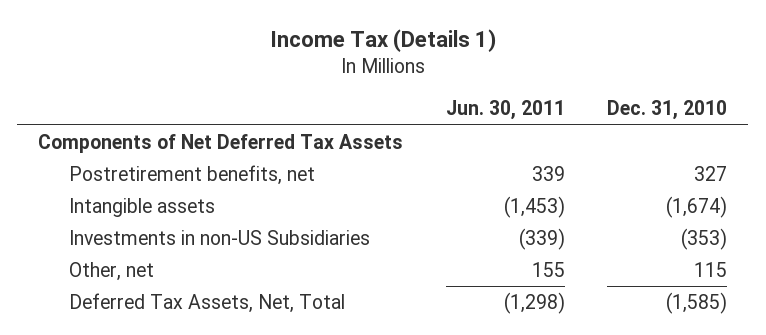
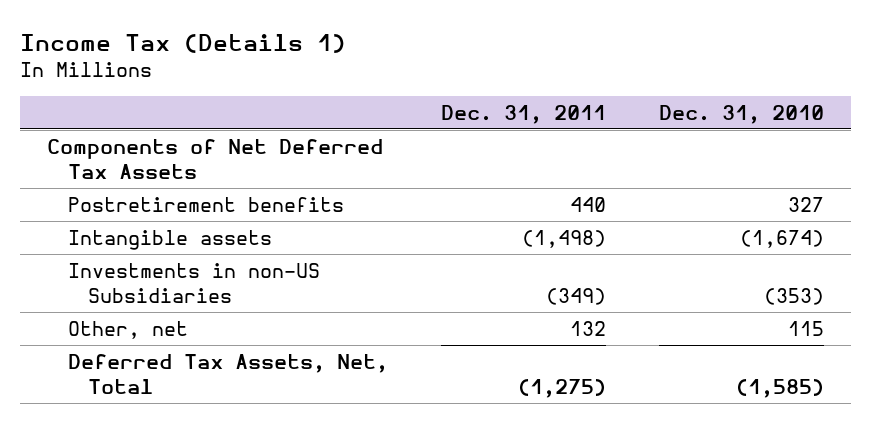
[445,100,565,121] Jun. 30, 2011 -> none
none -> [440,104,606,124] Dec. 31, 2011
[68,164,315,185] Postretirement benefits, net -> [67,196,344,212] Postretirement benefits

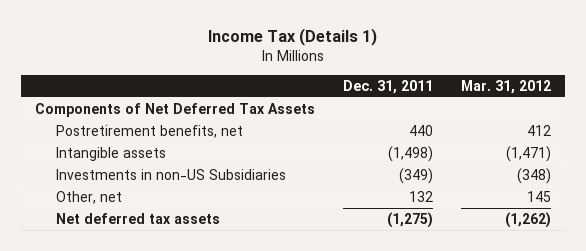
[659,104,825,124] Dec. 31, 2010 -> none
none -> [461,80,552,95] Mar. 31, 2012
[67,196,344,212] Postretirement benefits -> [56,124,244,138] Postretirement benefits, net
[67,353,388,394] Deferred Tax Assets, Net, Total -> [56,212,221,224] Net deferred tax assets

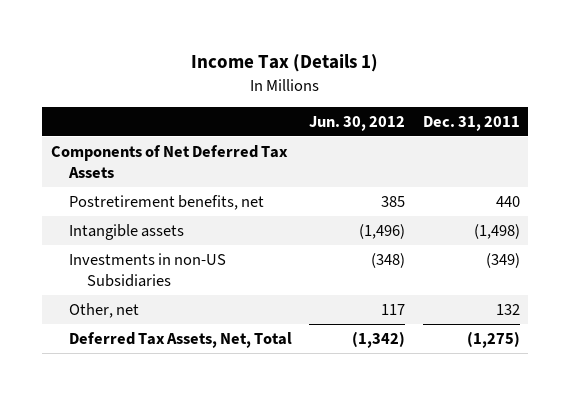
[461,80,552,95] Mar. 31, 2012 -> none
none -> [309,115,406,131] Jun. 30, 2012
[56,212,221,224] Net deferred tax assets -> [69,331,293,348] Deferred Tax Assets, Net, Total

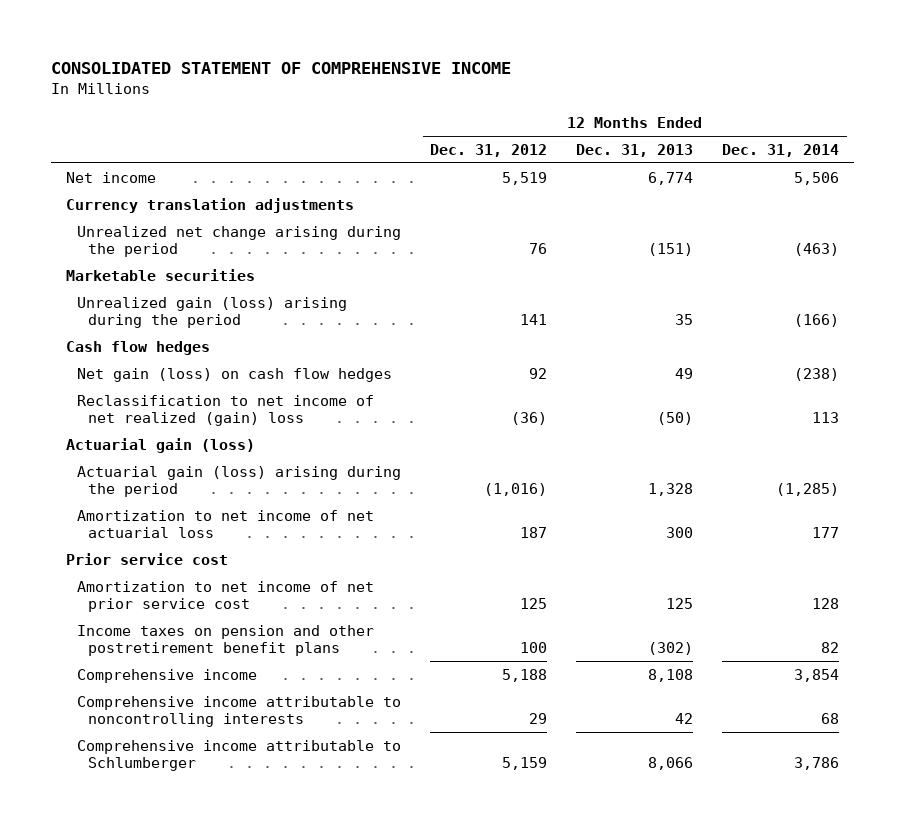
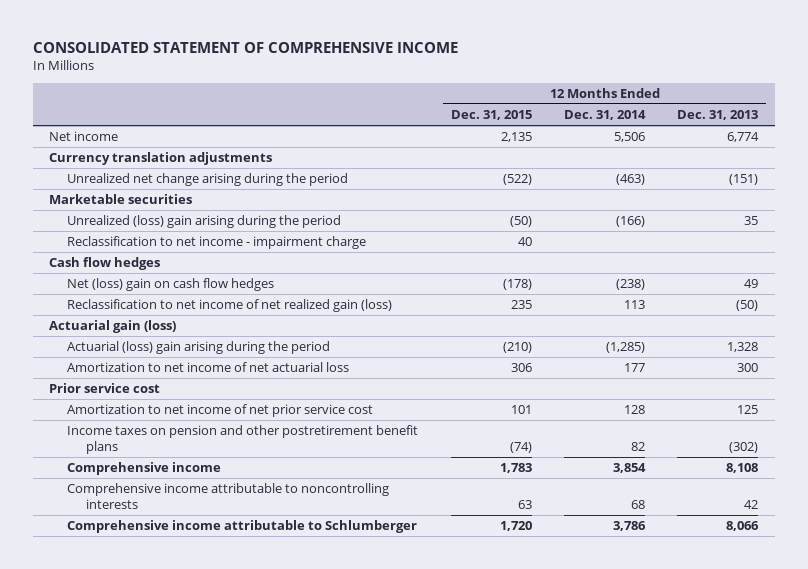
[430,143,548,157] Dec. 31, 2012 -> none
none -> [450,110,532,121] Dec. 31, 2015
[77,296,348,329] Unrealized gain (loss) arising during the period -> [67,215,342,229] Unrealized (loss) gain arising during the period
none -> [67,236,367,250] Reclassification to net income - impairment charge
[77,367,393,382] Net gain (loss) on cash flow hedges -> [67,278,275,292] Net (loss) gain on cash flow hedges
[77,394,375,427] Reclassification to net income of net realized (gain) loss -> [67,299,393,313] Reclassification to net income of net realized gain (loss)
[77,465,402,498] Actuarial gain (loss) arising during the period -> [67,341,331,355] Actuarial (loss) gain arising during the period

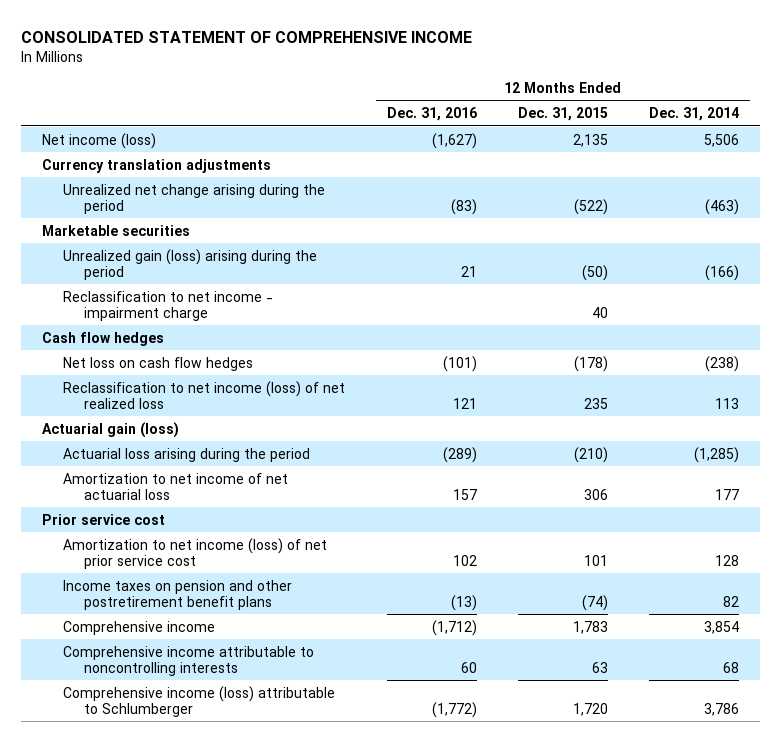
[677,110,759,121] Dec. 31, 2013 -> none
none -> [386,107,477,122] Dec. 31, 2016
[49,131,119,142] Net income -> [41,132,156,149] Net income (loss)
[67,215,342,229] Unrealized (loss) gain arising during the period -> [63,248,318,280] Unrealized gain (loss) arising during the period
[67,278,275,292] Net (loss) gain on cash flow hedges -> [63,356,254,371] Net loss on cash flow hedges
[67,299,393,313] Reclassification to net income of net realized gain (loss) -> [63,380,346,409] Reclassification to net income (loss) of net realized loss
[67,341,331,355] Actuarial (loss) gain arising during the period -> [63,447,311,462] Actuarial loss arising during the period
[67,404,374,418] Amortization to net income of net prior service cost -> [63,537,328,569] Amortization to net income (loss) of net prior service cost
[67,520,418,534] Comprehensive income attributable to Schlumberger -> [63,685,336,717] Comprehensive income (loss) attributable to Schlumberger

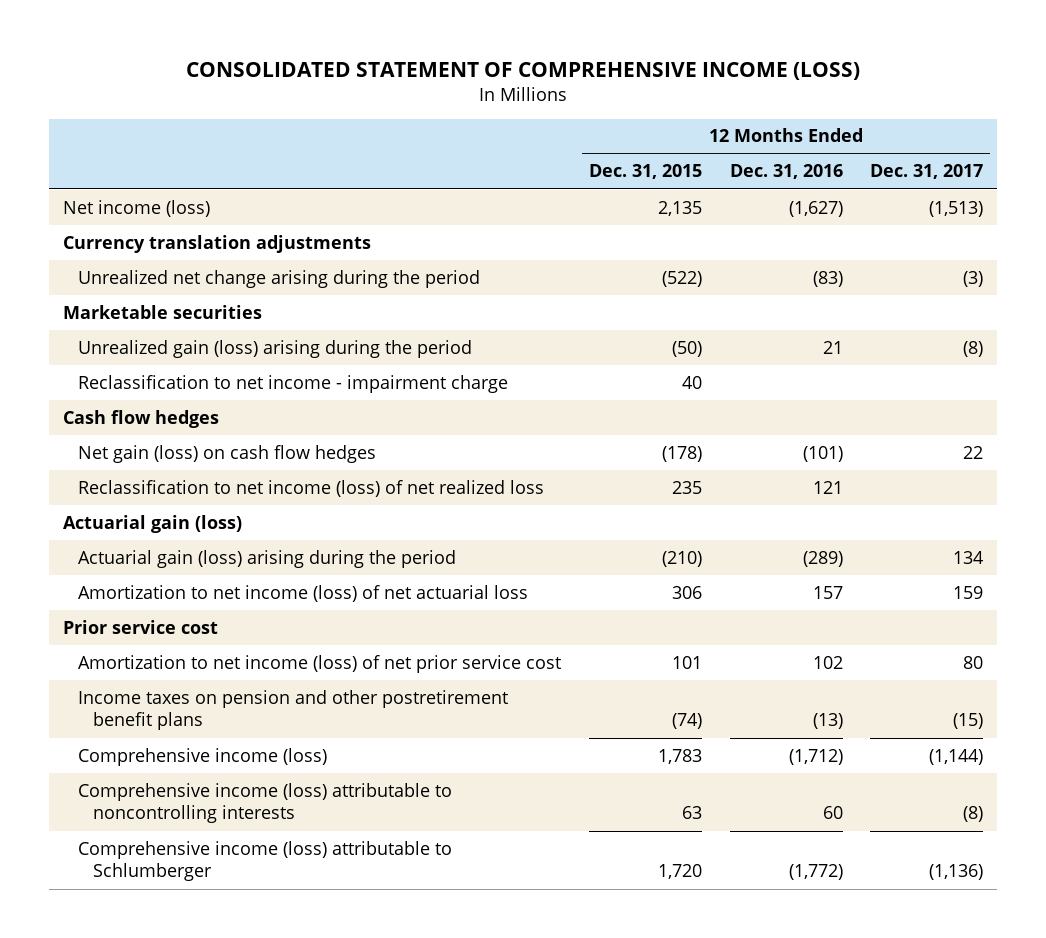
[21,30,473,43] CONSOLIDATED STATEMENT OF COMPREHENSIVE INCOME -> [186,61,861,80] CONSOLIDATED STATEMENT OF COMPREHENSIVE INCOME (LOSS)
[649,107,740,122] Dec. 31, 2014 -> none
none -> [870,164,984,180] Dec. 31, 2017
[63,356,254,371] Net loss on cash flow hedges -> [78,444,377,463] Net gain (loss) on cash flow hedges
[63,447,311,462] Actuarial loss arising during the period -> [78,549,457,568] Actuarial gain (loss) arising during the period
[63,472,289,500] Amortization to net income of net actuarial loss -> [78,584,529,602] Amortization to net income (loss) of net actuarial loss
[63,620,216,635] Comprehensive income -> [78,747,328,766] Comprehensive income (loss)
[63,645,315,676] Comprehensive income attributable to noncontrolling interests -> [78,782,453,824] Comprehensive income (loss) attributable to noncontrolling interests

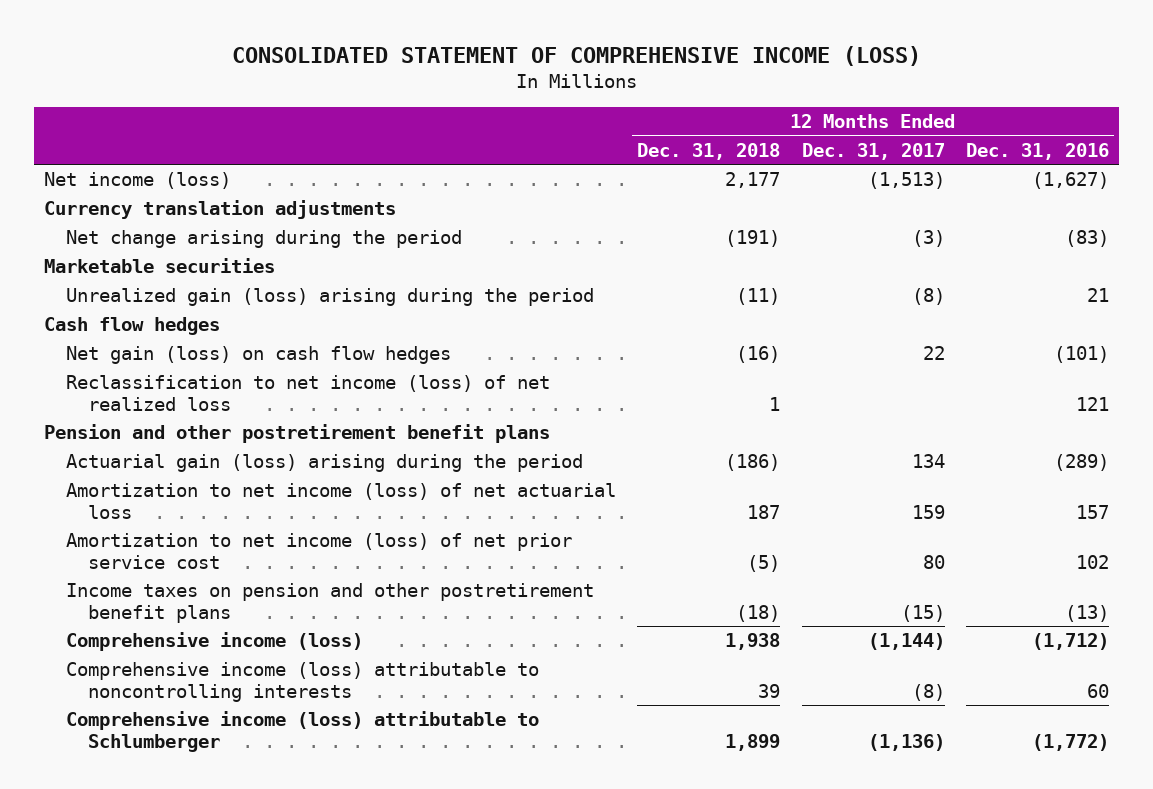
[588,164,702,180] Dec. 31, 2015 -> none
none -> [637,142,781,160] Dec. 31, 2018
[78,269,481,288] Unrealized net change arising during the period -> [65,230,462,249] Net change arising during the period
[78,374,509,393] Reclassification to net income - impairment charge -> none
[62,514,242,533] Actuarial gain (loss) -> none
none -> [44,424,551,444] Pension and other postretirement benefit plans
[62,619,218,634] Prior service cost -> none

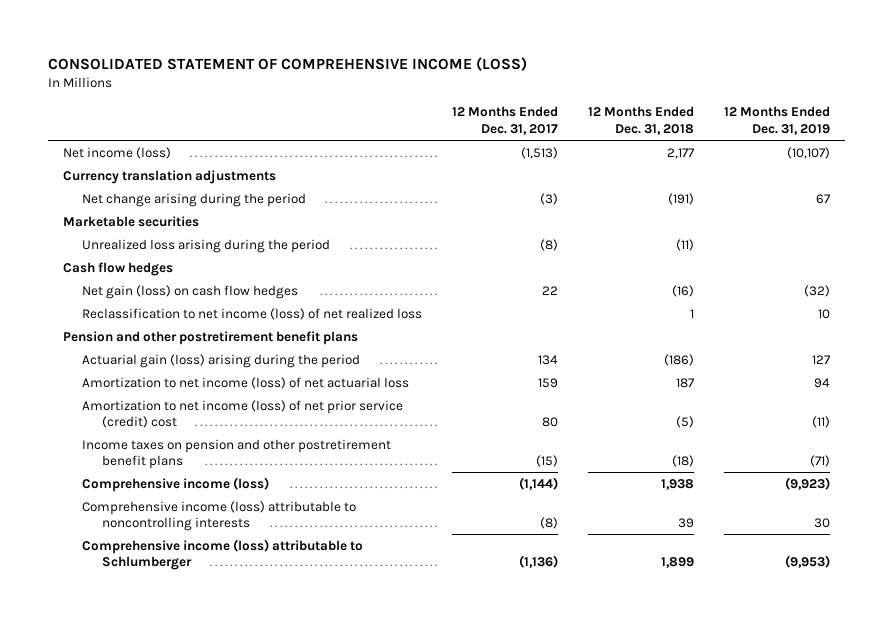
[965,142,1109,160] Dec. 31, 2016 -> none
none -> [723,106,830,136] 12 Months Ended Dec. 31, 2019
[65,288,594,307] Unrealized gain (loss) arising during the period -> [82,238,331,253] Unrealized loss arising during the period
[65,533,572,569] Amortization to net income (loss) of net prior service cost -> [82,399,404,429] Amortization to net income (loss) of net prior service (credit) cost

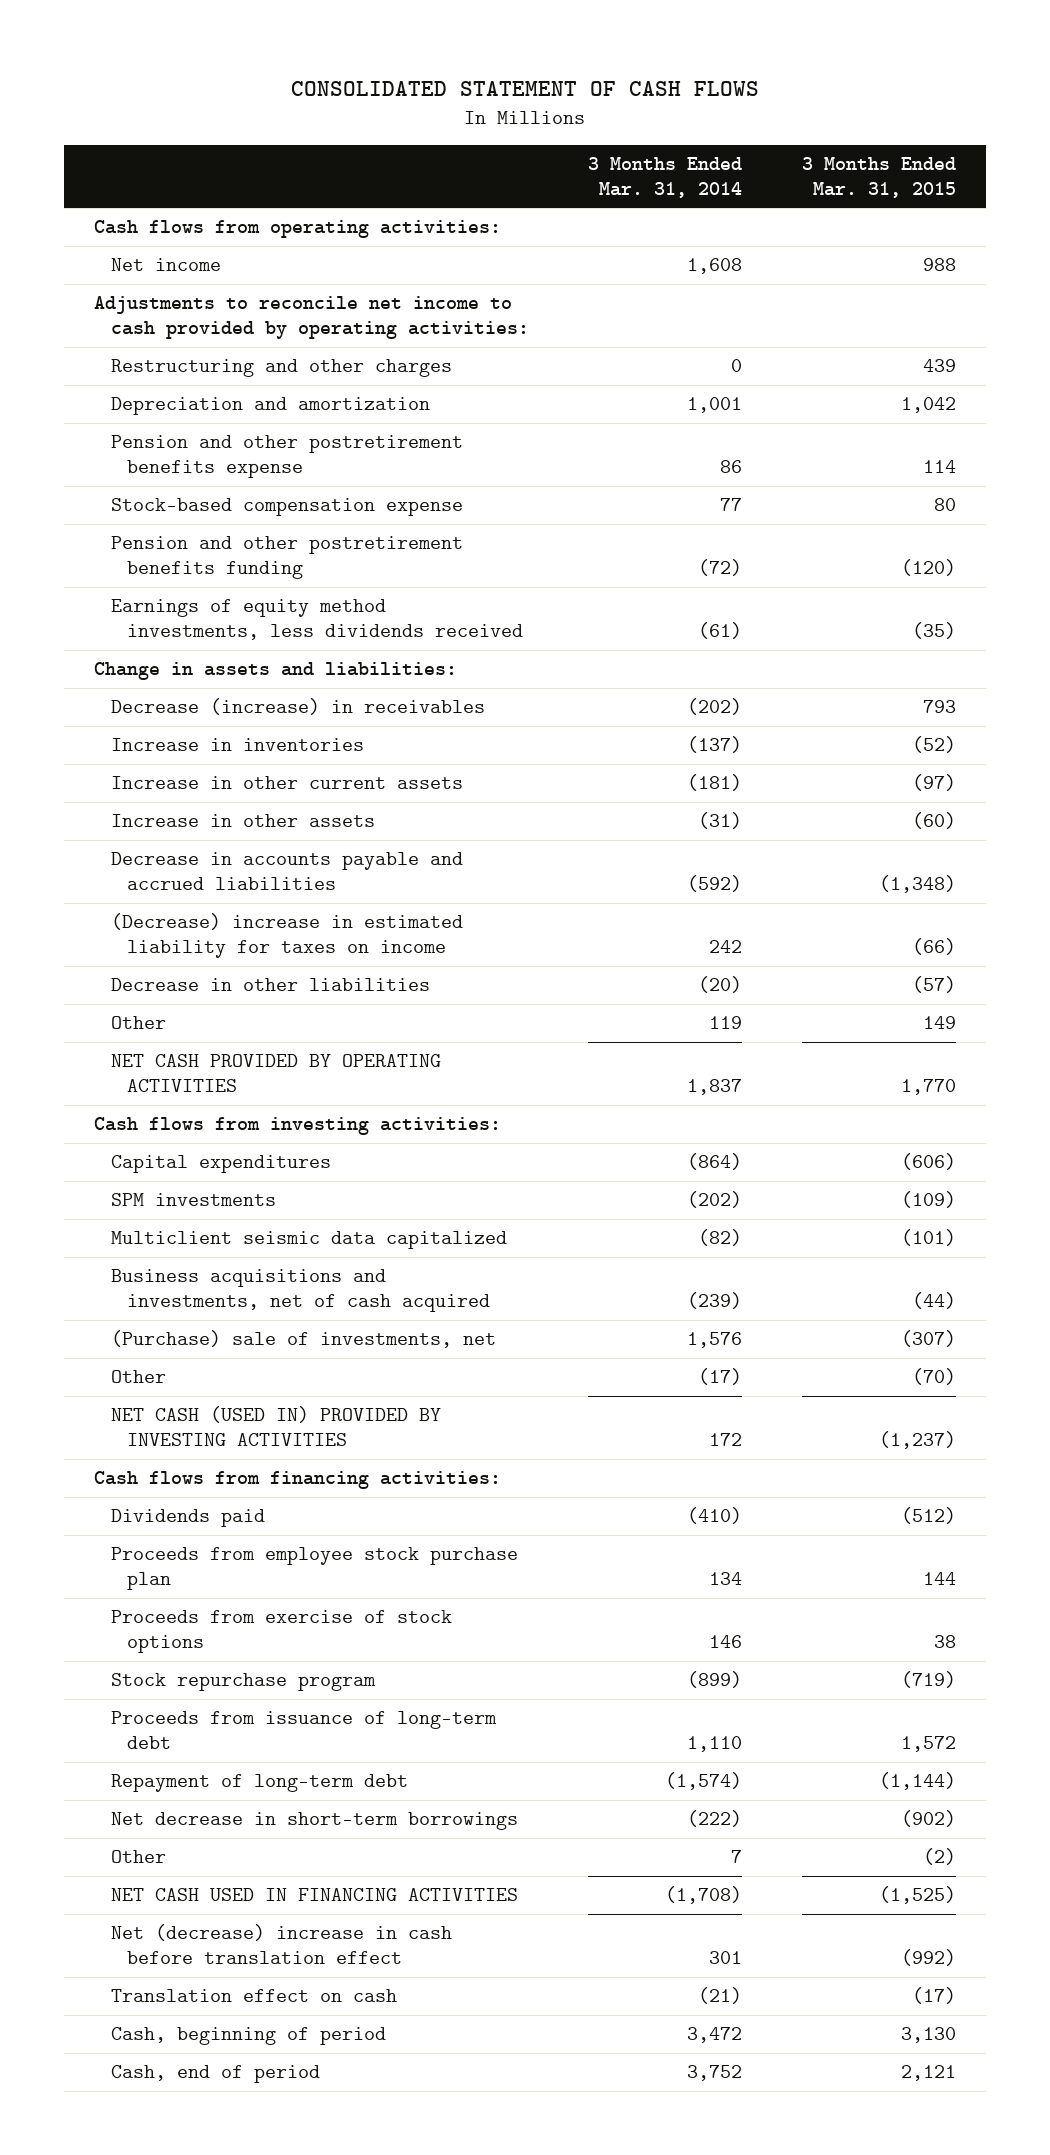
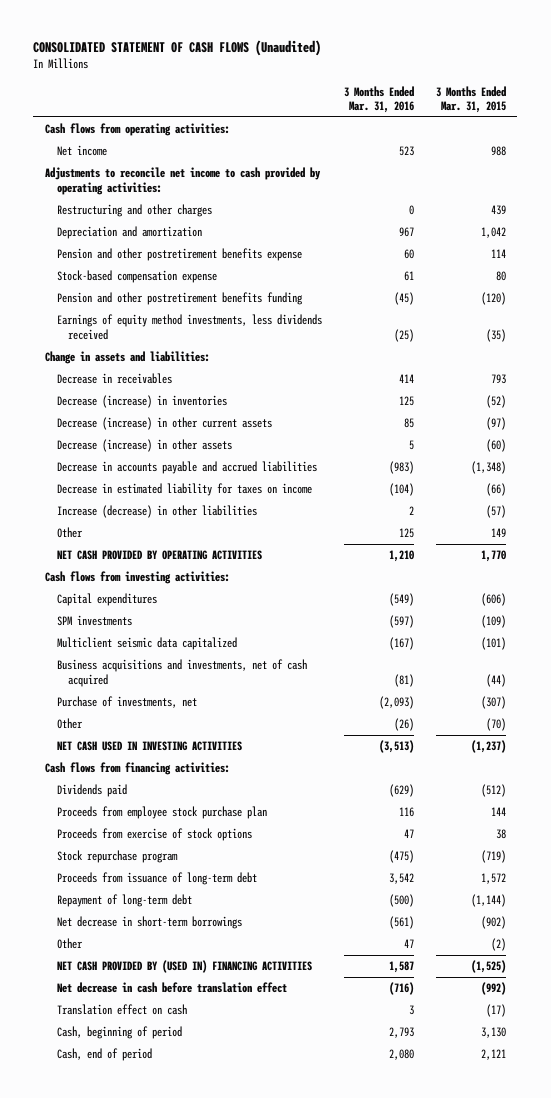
[291,80,760,96] CONSOLIDATED STATEMENT OF CASH FLOWS -> [33,40,322,57] CONSOLIDATED STATEMENT OF CASH FLOWS (Unaudited)
[588,156,743,198] 3 Months Ended Mar. 31, 2014 -> none
none -> [343,85,414,113] 3 Months Ended Mar. 31, 2016
[110,698,485,716] Decrease (increase) in receivables -> [56,373,172,385] Decrease in receivables
[110,738,364,752] Increase in inventories -> [56,395,227,409] Decrease (increase) in inventories
[110,776,463,790] Increase in other current assets -> [56,417,272,431] Decrease (increase) in other current assets
[110,814,375,828] Increase in other assets -> [56,439,232,453] Decrease (increase) in other assets
[110,913,463,959] (Decrease) increase in estimated liability for taxes on income -> [56,483,312,497] Decrease in estimated liability for taxes on income
[110,978,430,992] Decrease in other liabilities -> [56,505,257,519] Increase (decrease) in other liabilities
[110,1330,496,1349] (Purchase) sale of investments, net -> [56,696,197,709] Purchase of investments, net
[110,1406,441,1447] NET CASH (USED IN) PROVIDED BY INVESTING ACTIVITIES -> [56,741,242,752] NET CASH USED IN INVESTING ACTIVITIES
[110,1888,518,1902] NET CASH USED IN FINANCING ACTIVITIES -> [56,960,312,974] NET CASH PROVIDED BY (USED IN) FINANCING ACTIVITIES
[110,1924,452,1965] Net (decrease) increase in cash before translation effect -> [56,982,287,994] Net decrease in cash before translation effect

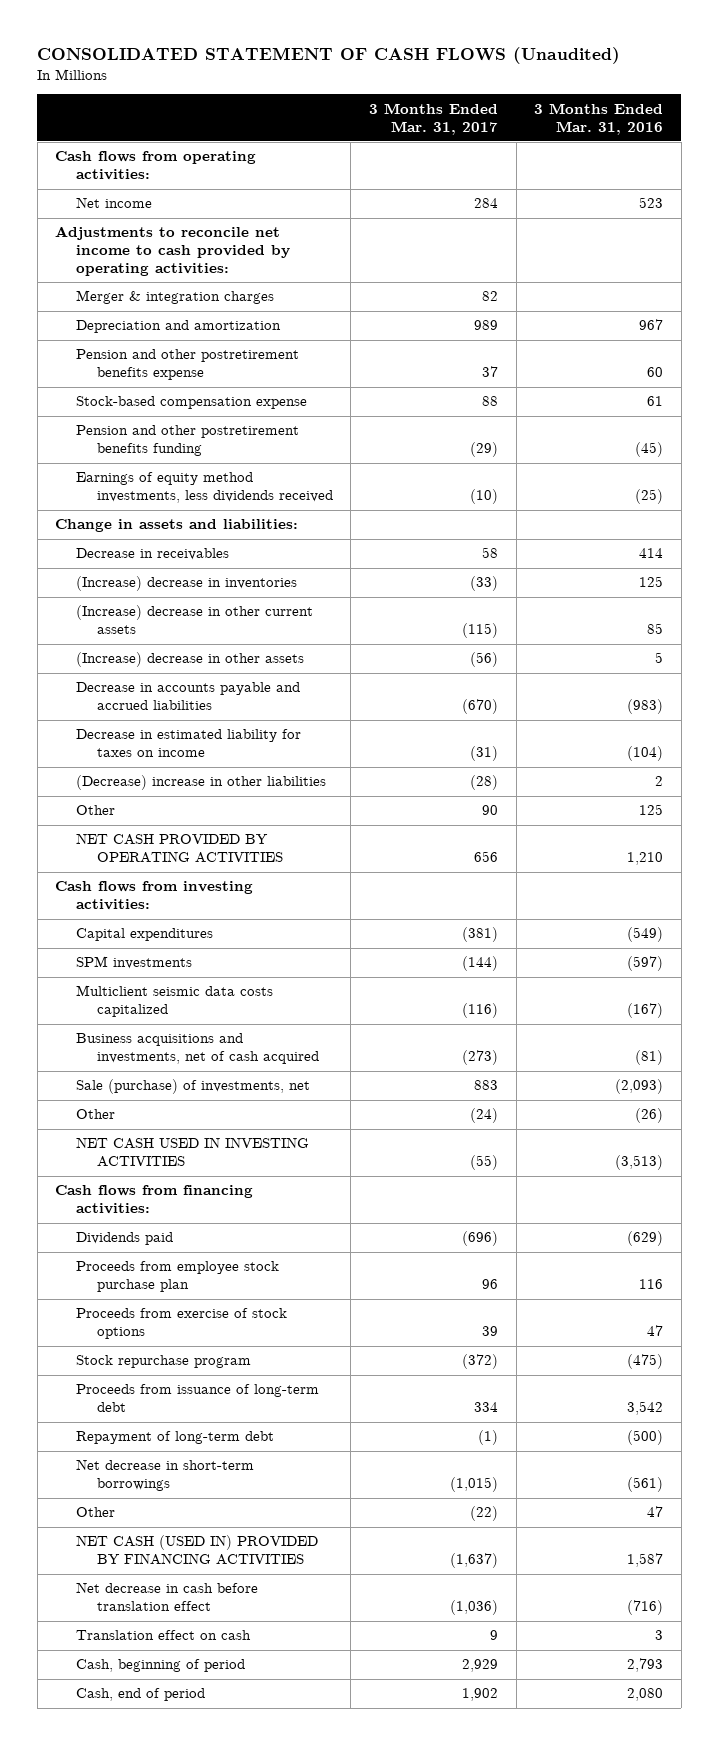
[436,85,507,113] 3 Months Ended Mar. 31, 2015 -> none
none -> [369,102,499,135] 3 Months Ended Mar. 31, 2017
[56,204,212,218] Restructuring and other charges -> none
none -> [76,290,275,305] Merger & integration charges
[56,395,227,409] Decrease (increase) in inventories -> [76,576,298,592] (Increase) decrease in inventories
[56,417,272,431] Decrease (increase) in other current assets -> [76,605,314,635] (Increase) decrease in other current assets
[56,439,232,453] Decrease (increase) in other assets -> [76,652,305,668] (Increase) decrease in other assets
[56,505,257,519] Increase (decrease) in other liabilities -> [76,775,327,791] (Decrease) increase in other liabilities
[56,637,237,651] Multiclient seismic data capitalized -> [76,985,274,1018] Multiclient seismic data costs capitalized
[56,696,197,709] Purchase of investments, net -> [76,1079,311,1095] Sale (purchase) of investments, net
[56,960,312,974] NET CASH PROVIDED BY (USED IN) FINANCING ACTIVITIES -> [76,1535,319,1566] NET CASH (USED IN) PROVIDED BY FINANCING ACTIVITIES

